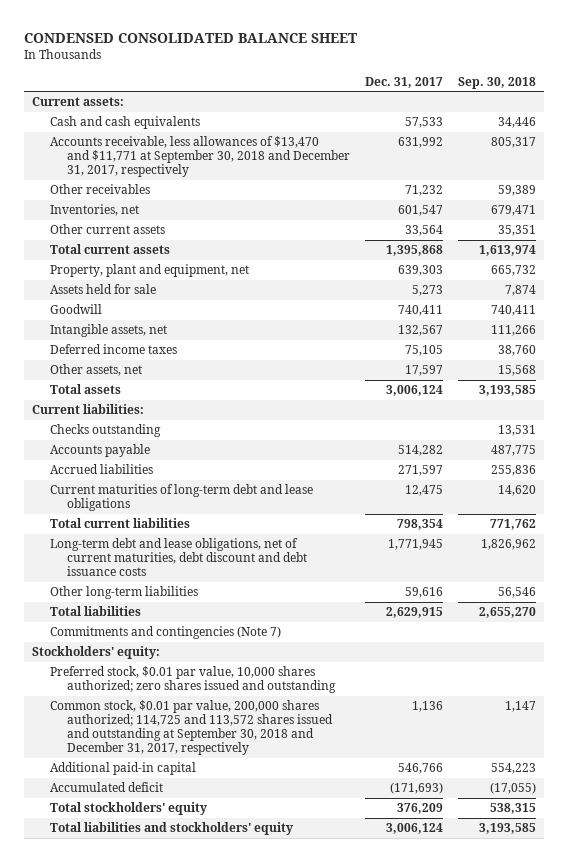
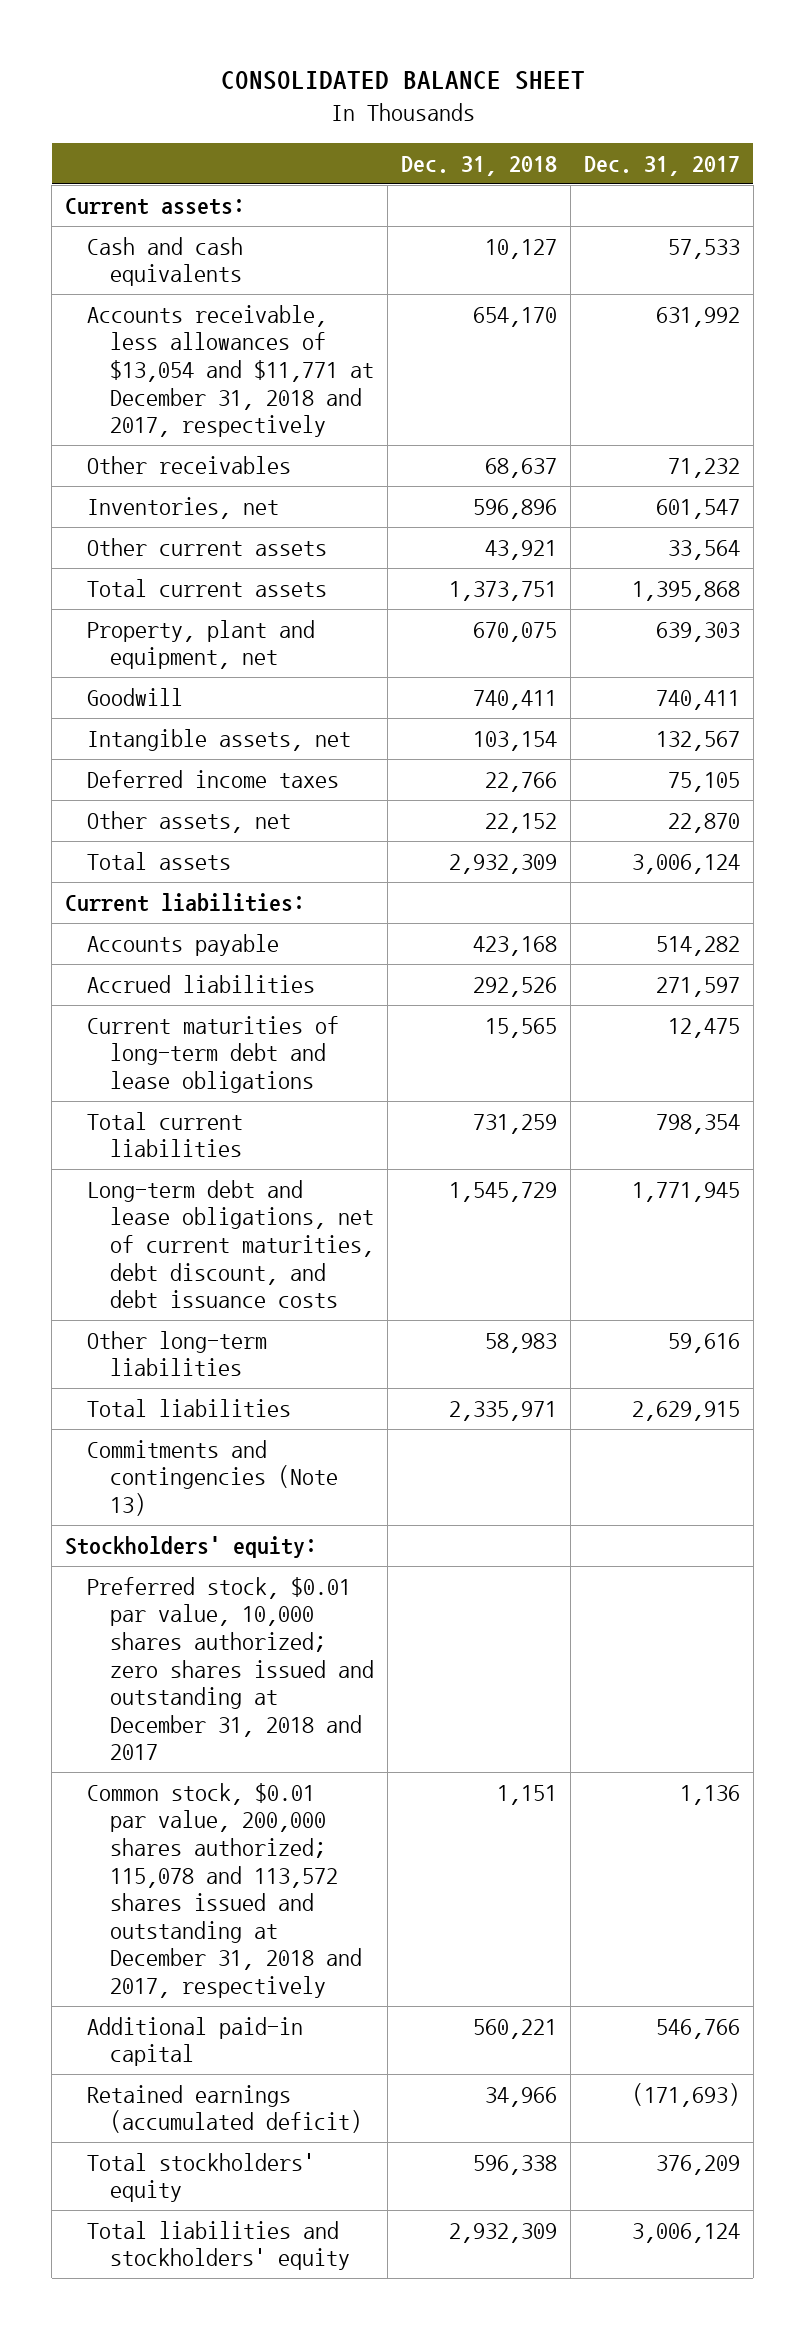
[24,33,358,44] CONDENSED CONSOLIDATED BALANCE SHEET -> [220,71,585,91] CONSOLIDATED BALANCE SHEET
[458,76,537,89] Sep. 30, 2018 -> none
none -> [400,156,557,177] Dec. 31, 2018
[49,136,351,178] Accounts receivable, less allowances of $13,470 and $11,771 at September 30, 2018 and December 31, 2017, respectively -> [87,304,374,438] Accounts receivable, less allowances of $13,054 and $11,771 at December 31, 2018 and 2017, respectively
[49,284,156,295] Assets held for sale -> none
[405,365,444,377] 17,597 -> [667,812,740,833] 22,870
[49,424,161,438] Checks outstanding -> none
[49,538,308,577] Long-term debt and lease obligations, net of current maturities, debt discount and debt issuance costs -> [87,1179,374,1309] Long-term debt and lease obligations, net of current maturities, debt discount, and debt issuance costs
[49,626,281,640] Commitments and contingencies (Note 7) -> [87,1439,338,1517] Commitments and contingencies (Note 13)
[49,666,337,694] Preferred stock, $0.01 par value, 10,000 shares authorized; zero shares issued and outstanding -> [87,1576,374,1761] Preferred stock, $0.01 par value, 10,000 shares authorized; zero shares issued and outstanding at December 31, 2018 and 2017
[49,700,334,756] Common stock, $0.01 par value, 200,000 shares authorized; 114,725 and 113,572 shares issued and outstanding at September 30, 2018 and December 31, 2017, respectively -> [87,1782,362,1998] Common stock, $0.01 par value, 200,000 shares authorized; 115,078 and 113,572 shares issued and outstanding at December 31, 2018 and 2017, respectively
[49,782,163,793] Accumulated deficit -> [87,2084,362,2134] Retained earnings (accumulated deficit)

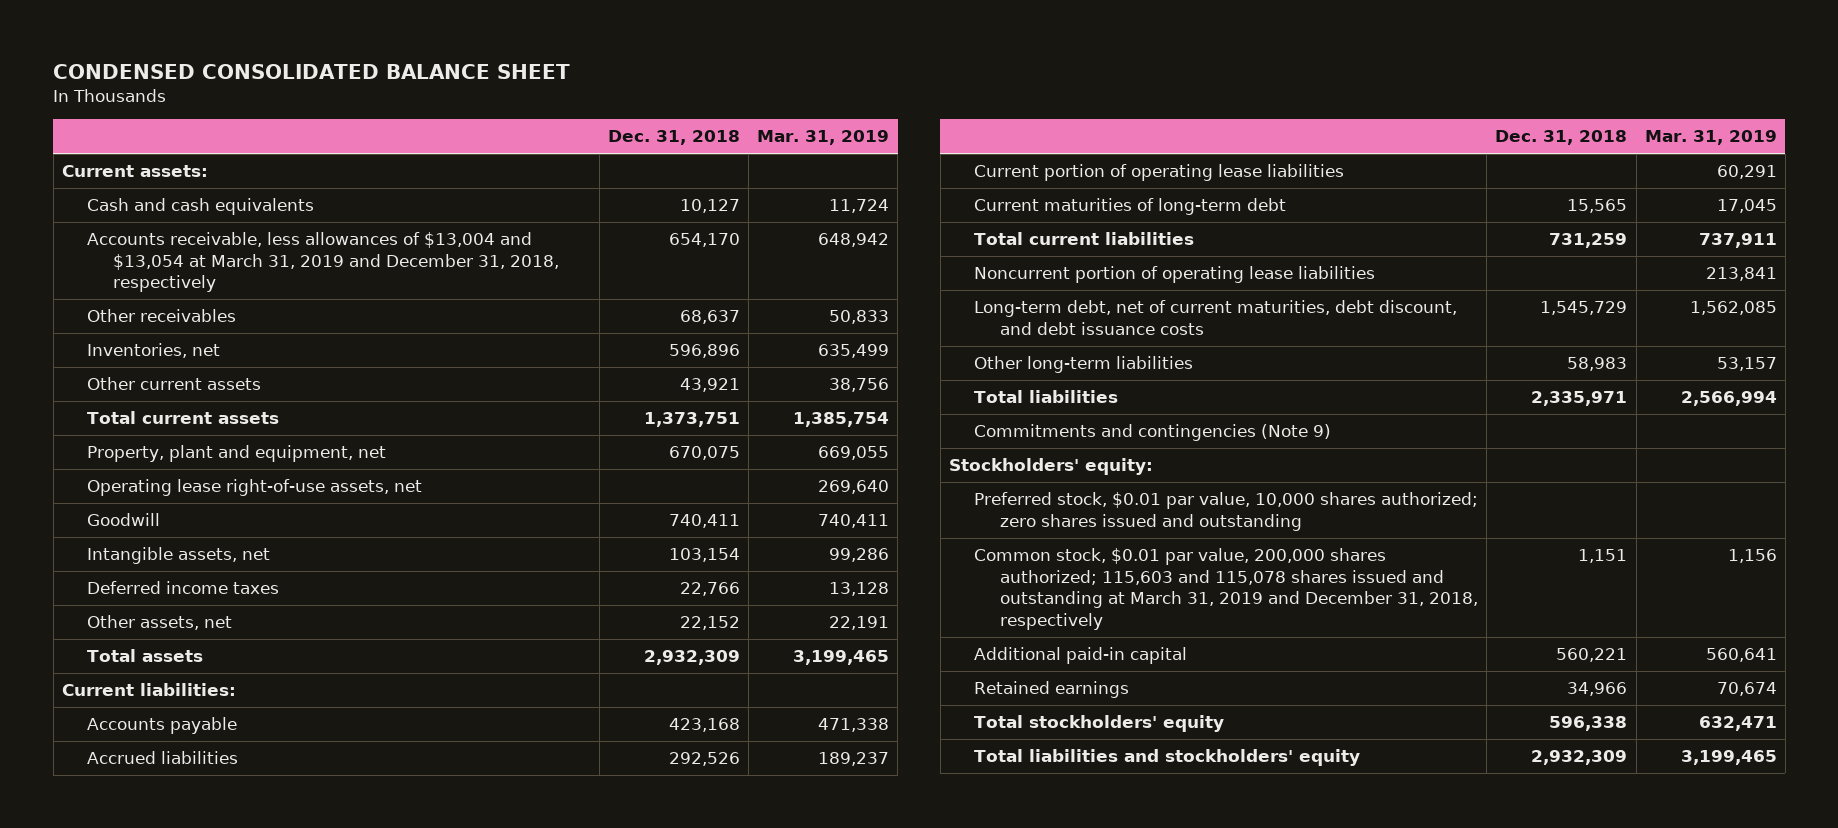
[220,71,585,91] CONSOLIDATED BALANCE SHEET -> [53,64,571,80] CONDENSED CONSOLIDATED BALANCE SHEET
[583,156,740,177] Dec. 31, 2017 -> none
none -> [757,130,890,146] Mar. 31, 2019
[87,304,374,438] Accounts receivable, less allowances of $13,054 and $11,771 at December 31, 2018 and 2017, respectively -> [87,232,559,293] Accounts receivable, less allowances of $13,004 and $13,054 at March 31, 2019 and December 31, 2018, respectively
none -> [87,479,423,497] Operating lease right-of-use assets, net
none -> [974,164,1345,182] Current portion of operating lease liabilities
[87,1015,340,1094] Current maturities of long-term debt and lease obligations -> [974,198,1287,216] Current maturities of long-term debt
none -> [974,266,1376,284] Noncurrent portion of operating lease liabilities
[87,1179,374,1309] Long-term debt and lease obligations, net of current maturities, debt discount, and debt issuance costs -> [974,300,1458,335] Long-term debt, net of current maturities, debt discount, and debt issuance costs
[87,1439,338,1517] Commitments and contingencies (Note 13) -> [974,424,1332,442] Commitments and contingencies (Note 9)
[87,1576,374,1761] Preferred stock, $0.01 par value, 10,000 shares authorized; zero shares issued and outstanding at December 31, 2018 and 2017 -> [974,492,1479,531] Preferred stock, $0.01 par value, 10,000 shares authorized; zero shares issued and outstanding
[87,1782,362,1998] Common stock, $0.01 par value, 200,000 shares authorized; 115,078 and 113,572 shares issued and outstanding at December 31, 2018 and 2017, respectively -> [974,548,1478,631] Common stock, $0.01 par value, 200,000 shares authorized; 115,603 and 115,078 shares issued and outstanding at March 31, 2019 and December 31, 2018, respectively
[87,2084,362,2134] Retained earnings (accumulated deficit) -> [974,681,1130,699] Retained earnings

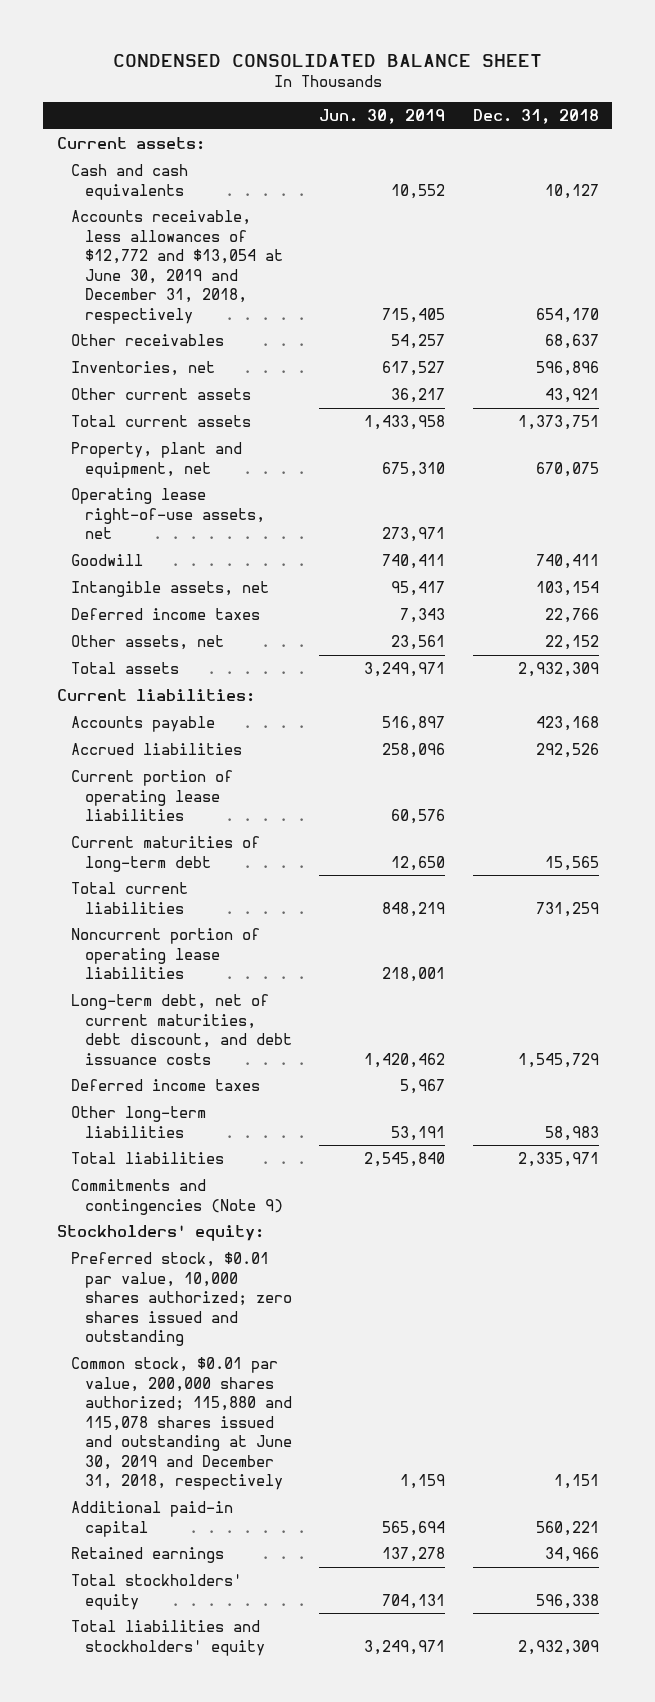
[757,130,890,146] Mar. 31, 2019 -> none
none -> [319,109,446,125] Jun. 30, 2019
[87,232,559,293] Accounts receivable, less allowances of $13,004 and $13,054 at March 31, 2019 and December 31, 2018, respectively -> [70,210,283,324] Accounts receivable, less allowances of $12,772 and $13,054 at June 30, 2019 and December 31, 2018, respectively
none -> [70,1079,260,1092] Deferred income taxes
[974,548,1478,631] Common stock, $0.01 par value, 200,000 shares authorized; 115,603 and 115,078 shares issued and outstanding at March 31, 2019 and December 31, 2018, respectively -> [70,1357,292,1491] Common stock, $0.01 par value, 200,000 shares authorized; 115,880 and 115,078 shares issued and outstanding at June 30, 2019 and December 31, 2018, respectively

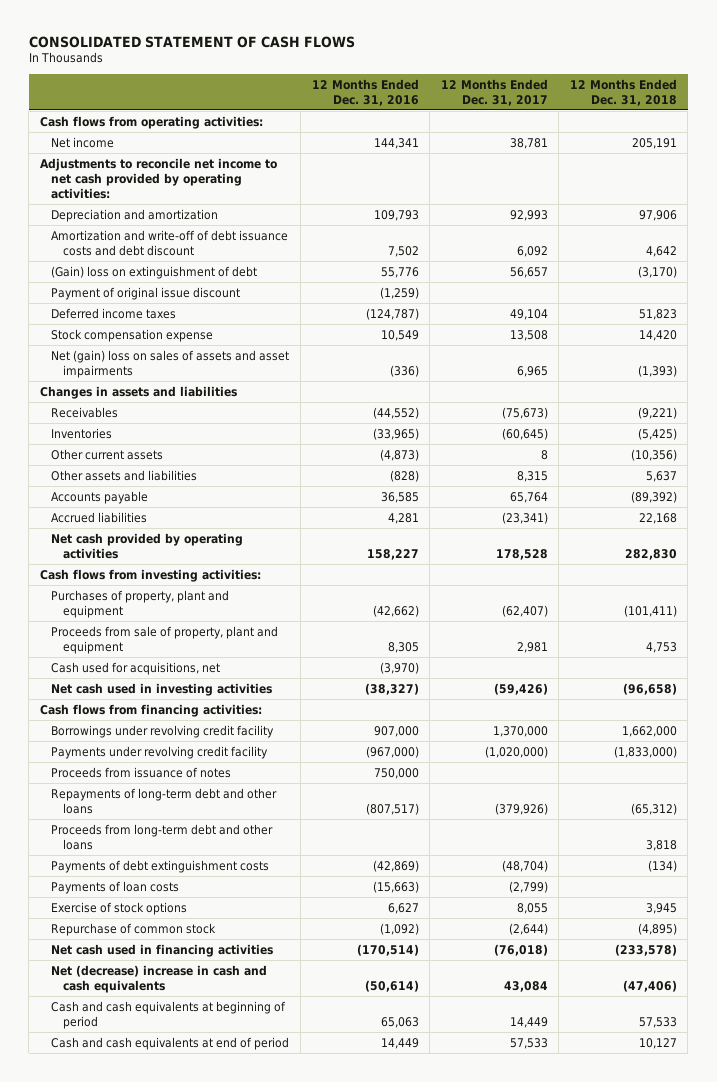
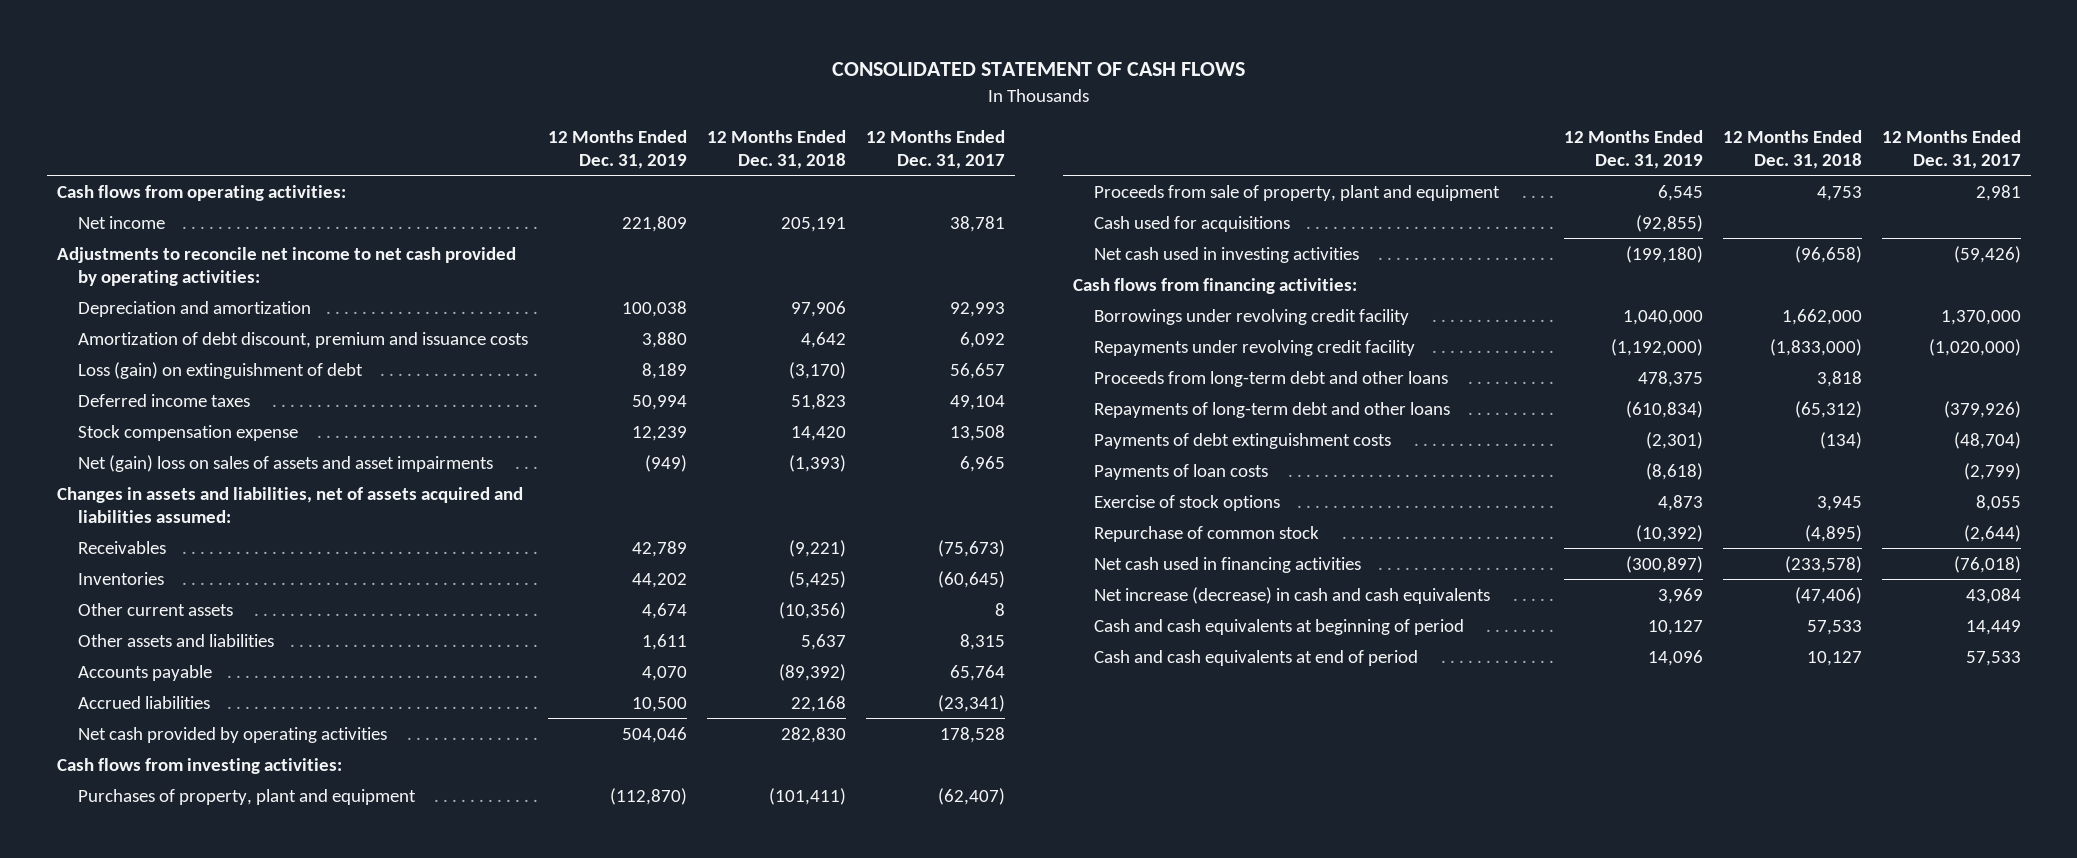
[311,78,419,106] 12 Months Ended Dec. 31, 2016 -> none
none -> [547,129,687,169] 12 Months Ended Dec. 31, 2019
[51,286,241,300] Payment of original issue discount -> none
[51,229,289,256] Amortization and write-off of debt issuance costs and debt discount -> [77,331,528,348] Amortization of debt discount, premium and issuance costs
[51,265,258,279] (Gain) loss on extinguishment of debt -> [77,361,363,379] Loss (gain) on extinguishment of debt
[39,385,237,399] Changes in assets and liabilities -> [56,486,523,523] Changes in assets and liabilities, net of assets acquired and liabilities assumed:
[51,661,221,675] Cash used for acquisitions, net -> [1093,215,1290,232] Cash used for acquisitions
[51,766,232,778] Proceeds from issuance of notes -> none
[51,745,269,759] Payments under revolving credit facility -> [1093,339,1415,356] Repayments under revolving credit facility
[51,787,278,814] Repayments of long-term debt and other loans -> [1093,401,1450,418] Repayments of long-term debt and other loans
[51,964,268,993] Net (decrease) increase in cash and cash equivalents -> [1093,586,1490,604] Net increase (decrease) in cash and cash equivalents

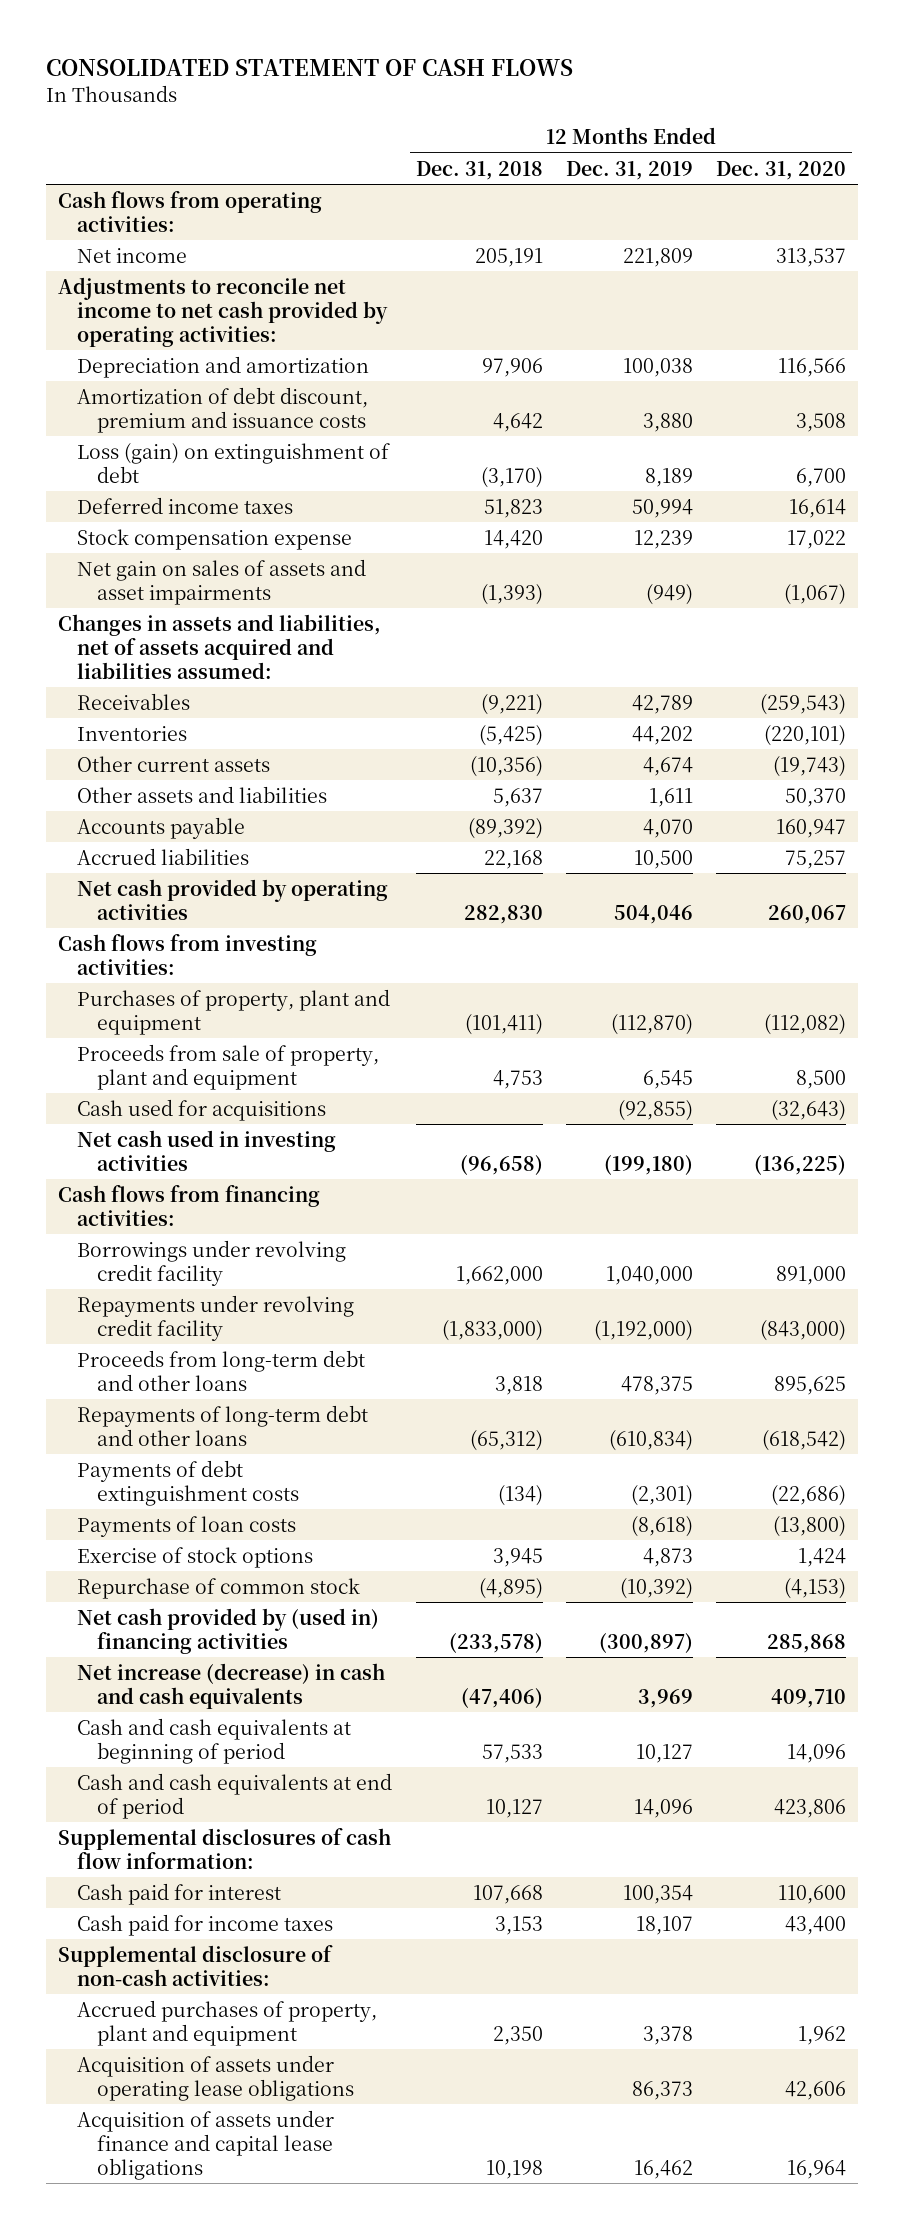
[865,129,1005,169] 12 Months Ended Dec. 31, 2017 -> none
none -> [716,160,847,180] Dec. 31, 2020
[77,454,493,472] Net (gain) loss on sales of assets and asset impairments -> [77,558,367,605] Net gain on sales of assets and asset impairments
[1093,556,1361,573] Net cash used in financing activities -> [77,1607,380,1654] Net cash provided by (used in) financing activities
none -> [57,1827,391,1869] Supplemental disclosures of cash flow information:
none -> [77,1882,282,1905] Cash paid for interest
none -> [77,1913,334,1936] Cash paid for income taxes
none -> [57,1944,333,1986] Supplemental disclosure of non-cash activities:
none -> [77,1999,378,2046] Accrued purchases of property, plant and equipment
none -> [77,2054,354,2101] Acquisition of assets under operating lease obligations
none -> [77,2109,335,2180] Acquisition of assets under finance and capital lease obligations

